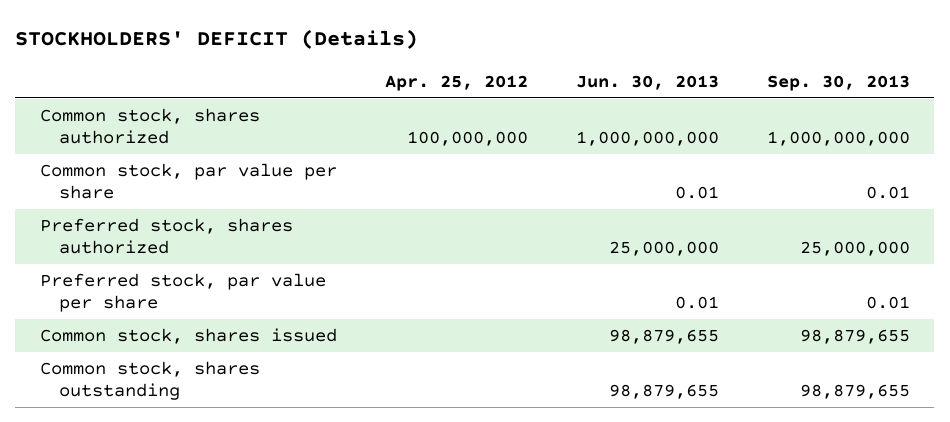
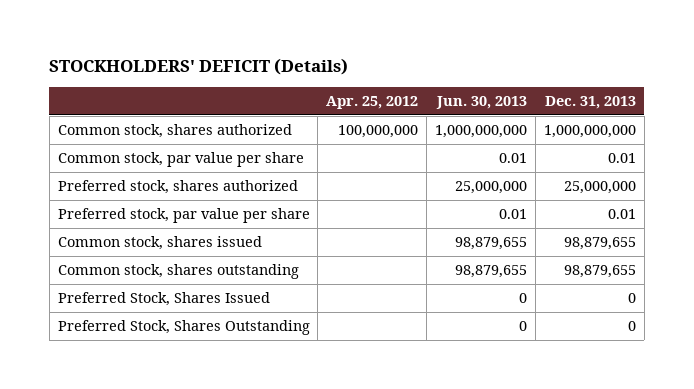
[767,74,911,91] Sep. 30, 2013 -> none
none -> [545,95,637,109] Dec. 31, 2013
none -> [57,292,270,307] Preferred Stock, Shares Issued
none -> [57,320,310,336] Preferred Stock, Shares Outstanding

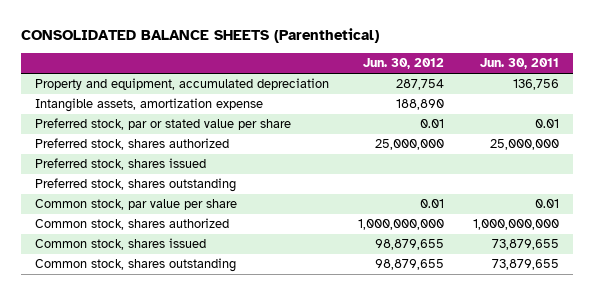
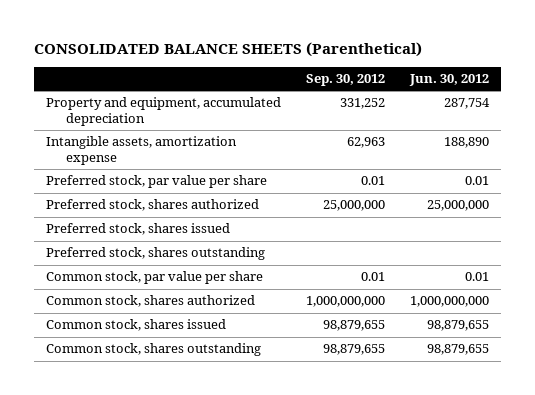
[479,58,559,70] Jun. 30, 2011 -> none
none -> [305,74,385,87] Sep. 30, 2012
[35,118,292,131] Preferred stock, par or stated value per share -> [46,175,268,189] Preferred stock, par value per share

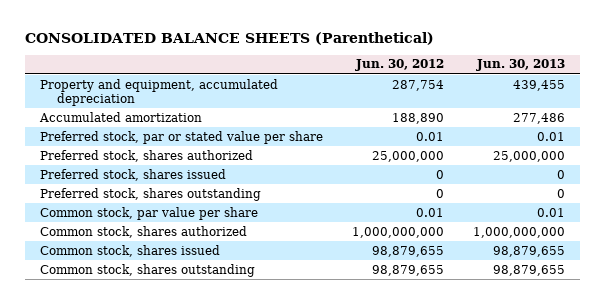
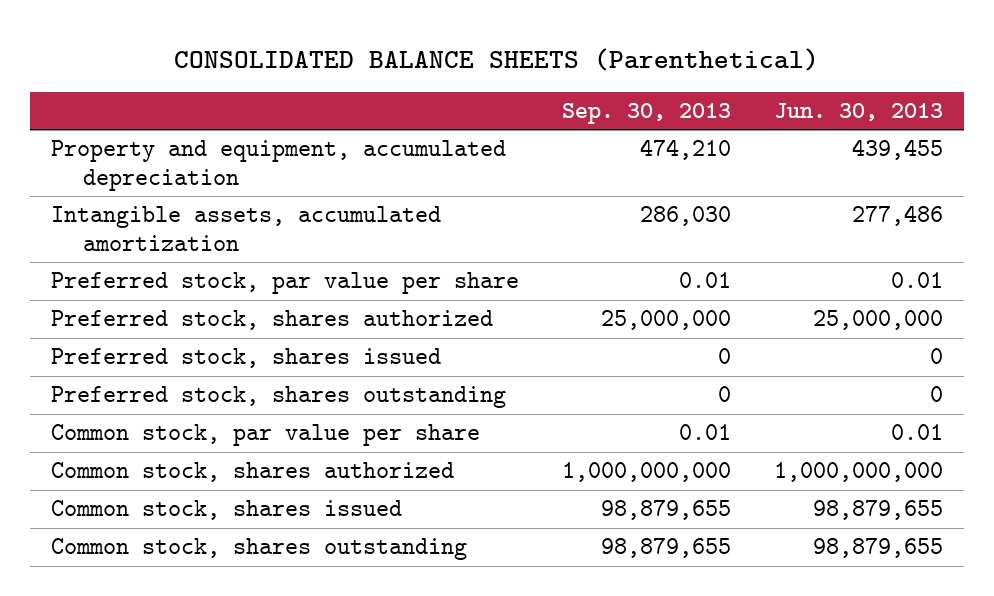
[355,59,445,72] Jun. 30, 2012 -> none
none -> [561,103,731,125] Sep. 30, 2013
[38,111,202,122] Accumulated amortization -> [51,206,442,251] Intangible assets, accumulated amortization
[39,130,323,144] Preferred stock, par or stated value per share -> [51,272,520,295] Preferred stock, par value per share

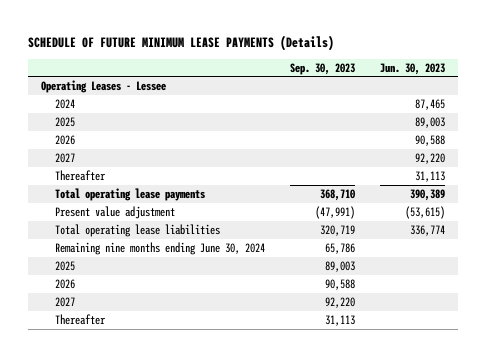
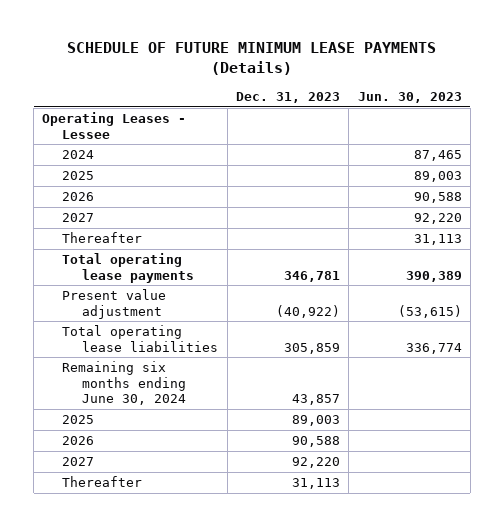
[290,62,356,75] Sep. 30, 2023 -> none
none -> [235,91,340,103] Dec. 31, 2023
[55,242,266,256] Remaining nine months ending June 30, 2024 -> [62,361,187,406] Remaining six months ending June 30, 2024

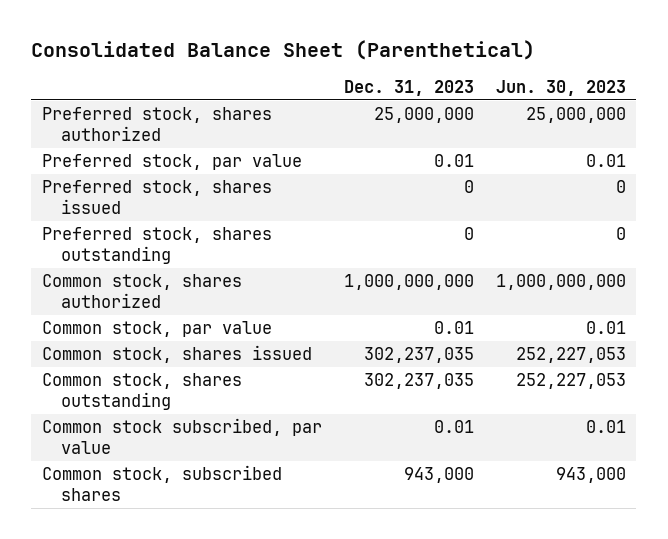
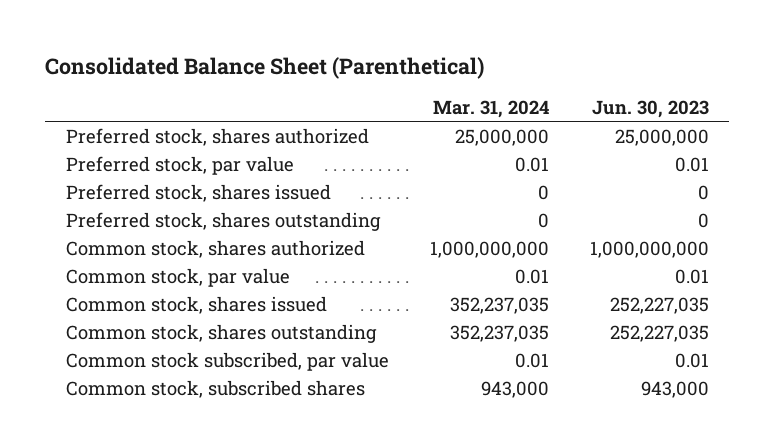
[343,79,474,96] Dec. 31, 2023 -> none
none -> [432,99,549,118] Mar. 31, 2024
[515,347,626,364] 252,227,053 -> [609,296,709,314] 252,227,035
[515,373,626,390] 252,227,053 -> [609,324,709,342] 252,227,035

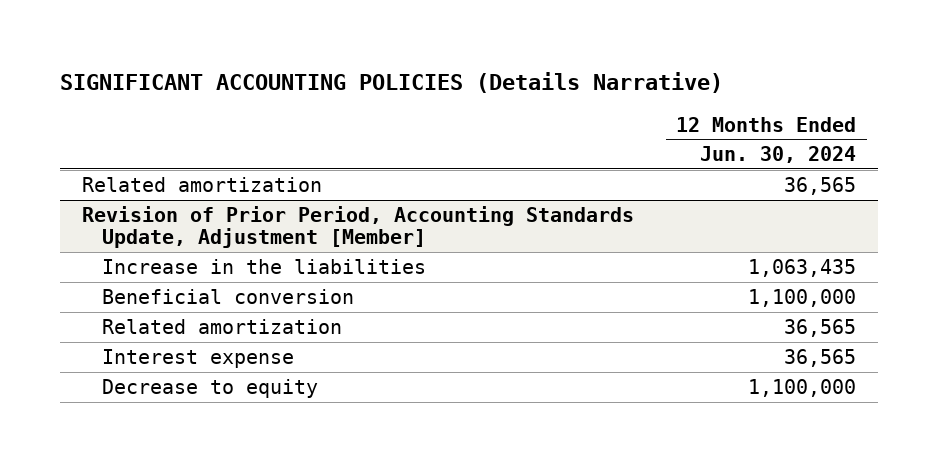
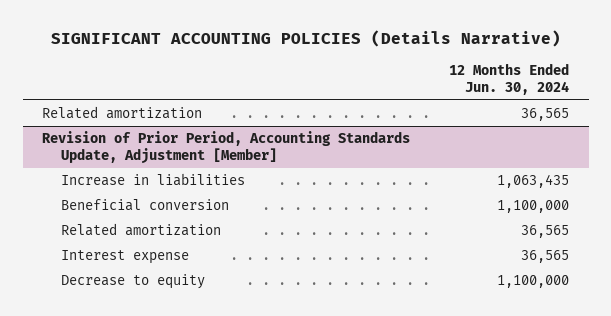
[102,258,427,274] Increase in the liabilities -> [60,173,245,187] Increase in liabilities

